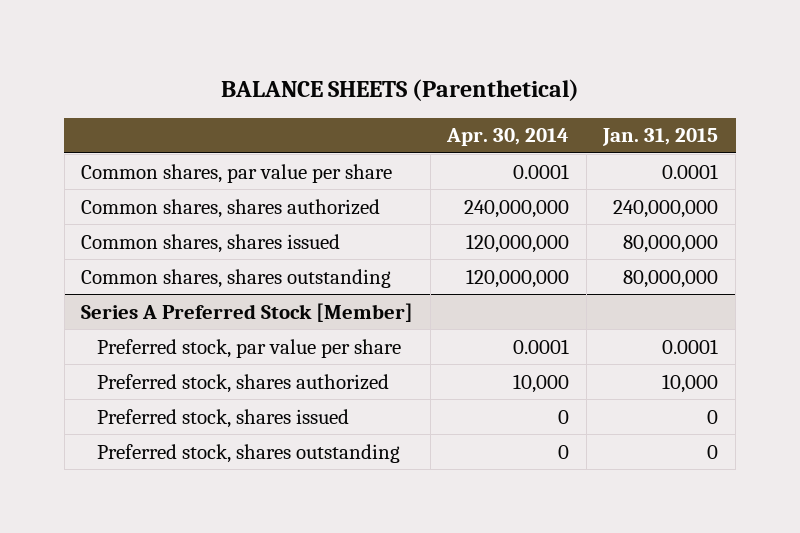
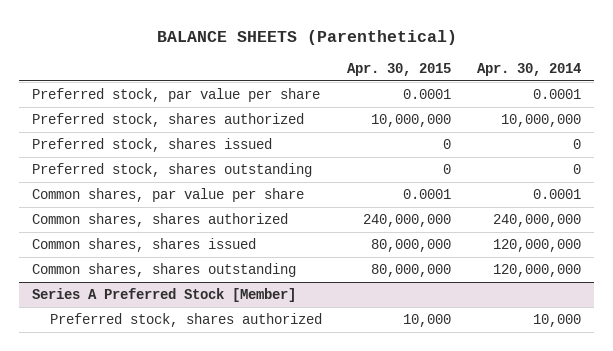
[602,128,719,147] Jan. 31, 2015 -> none
none -> [347,62,452,76] Apr. 30, 2015
none -> [32,88,321,103] Preferred stock, par value per share
none -> [32,113,305,128] Preferred stock, shares authorized
none -> [32,138,273,153] Preferred stock, shares issued
none -> [32,163,313,178] Preferred stock, shares outstanding
[96,338,401,358] Preferred stock, par value per share -> none
[96,408,349,428] Preferred stock, shares issued -> none
[96,443,400,463] Preferred stock, shares outstanding -> none

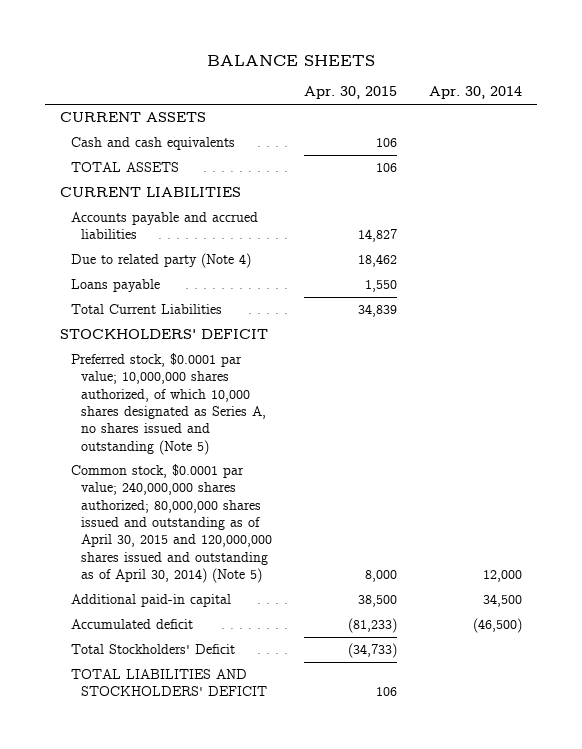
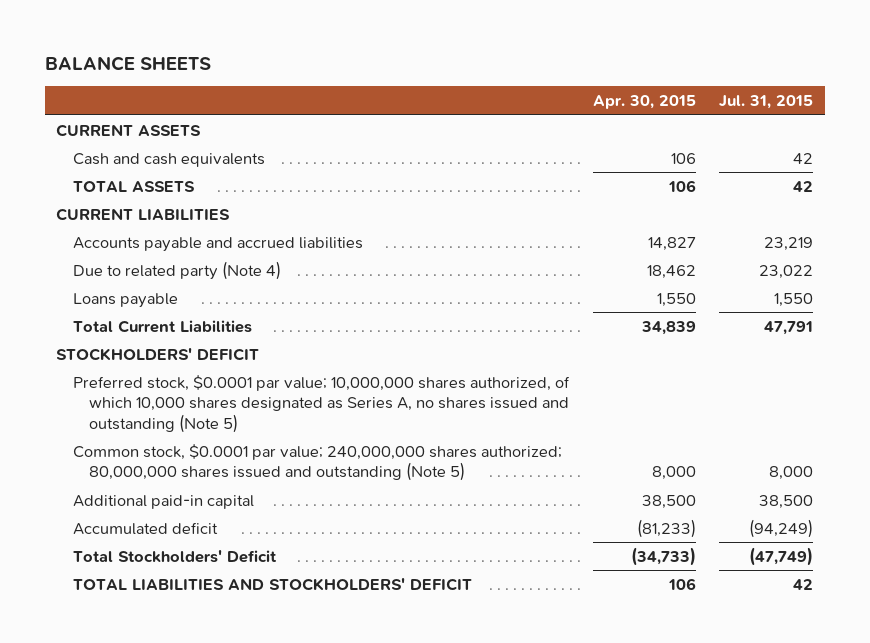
[428,86,522,100] Apr. 30, 2014 -> none
none -> [719,94,814,109] Jul. 31, 2015
[70,464,273,584] Common stock, $0.0001 par value; 240,000,000 shares authorized; 80,000,000 shares issued and outstanding as of April 30, 2015 and 120,000,000 shares issued and outstanding as of April 30, 2014) (Note 5) -> [72,443,562,482] Common stock, $0.0001 par value; 240,000,000 shares authorized; 80,000,000 shares issued and outstanding (Note 5)

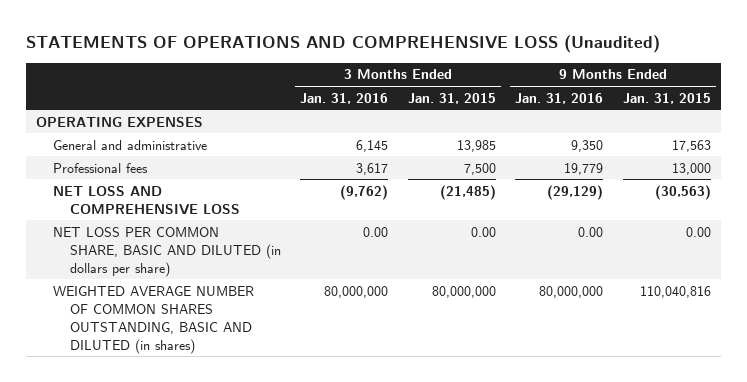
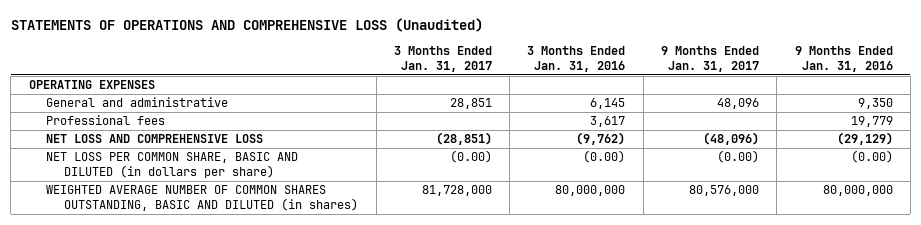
[407,92,496,104] Jan. 31, 2015 -> none
[622,92,711,104] Jan. 31, 2015 -> none
none -> [393,46,492,73] 3 Months Ended Jan. 31, 2017
none -> [660,46,759,73] 9 Months Ended Jan. 31, 2017
[363,226,389,237] 0.00 -> [583,150,626,164] (0.00)
[578,226,604,237] 0.00 -> [850,150,893,164] (0.00)

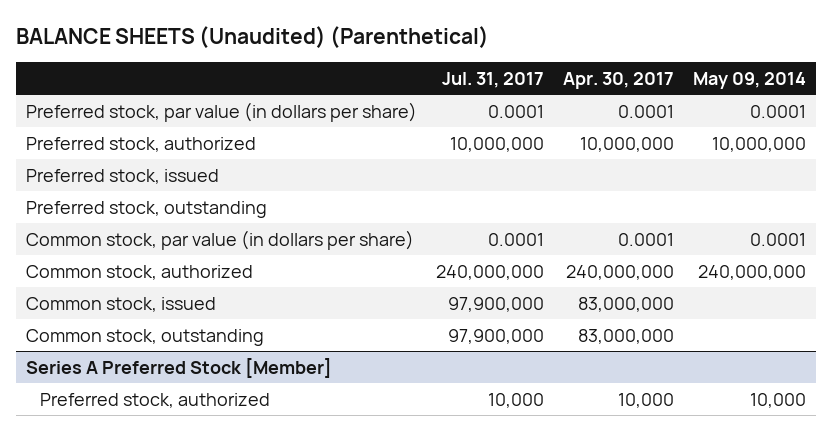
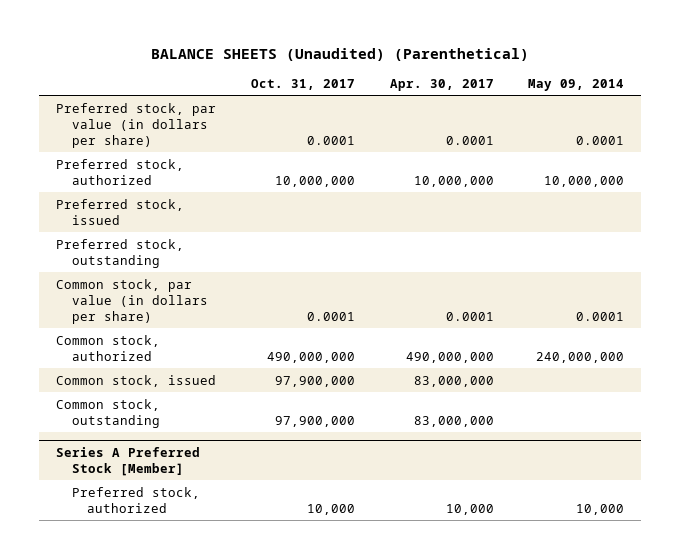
[441,71,544,88] Jul. 31, 2017 -> none
none -> [250,78,355,90] Oct. 31, 2017
[566,264,675,280] 240,000,000 -> [405,351,494,363] 490,000,000

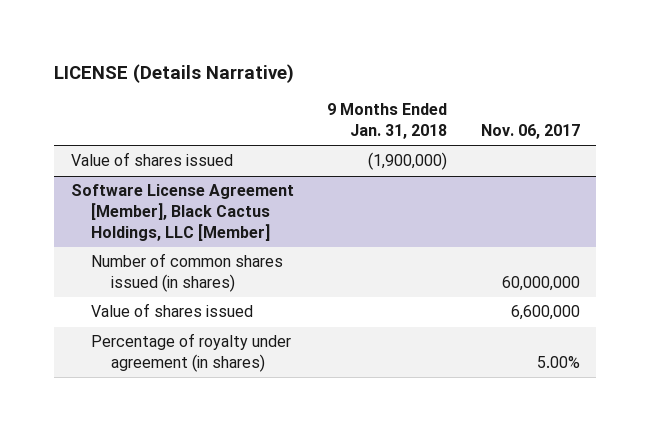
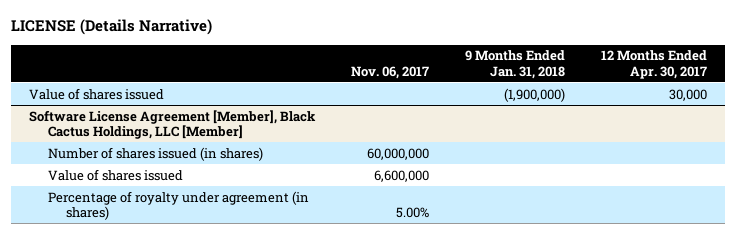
none -> [600,50,707,79] 12 Months Ended Apr. 30, 2017
[90,253,283,292] Number of common shares issued (in shares) -> [47,146,263,161] Number of shares issued (in shares)

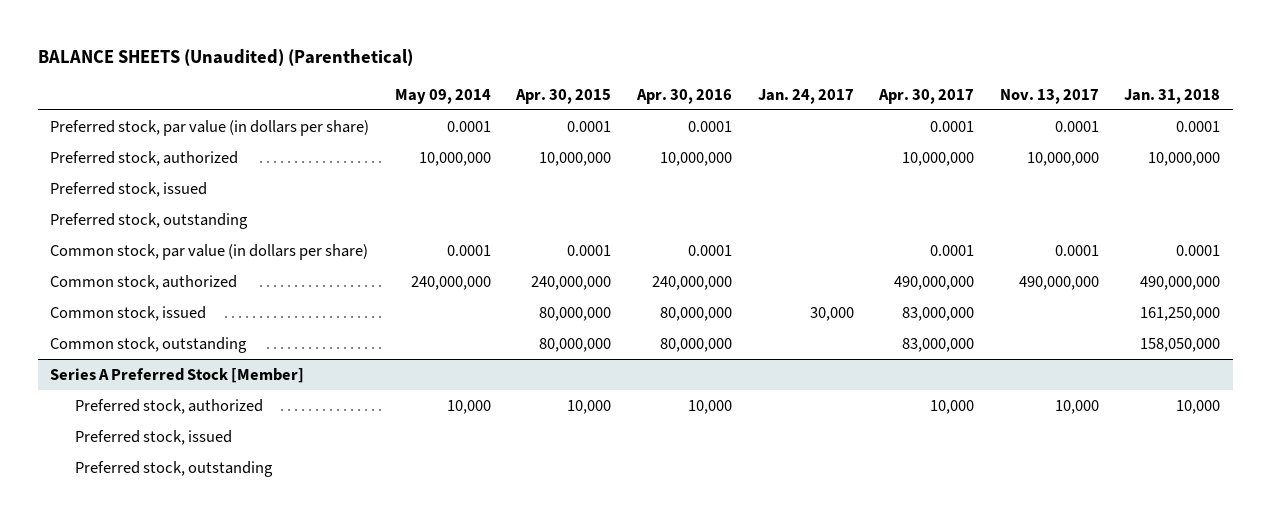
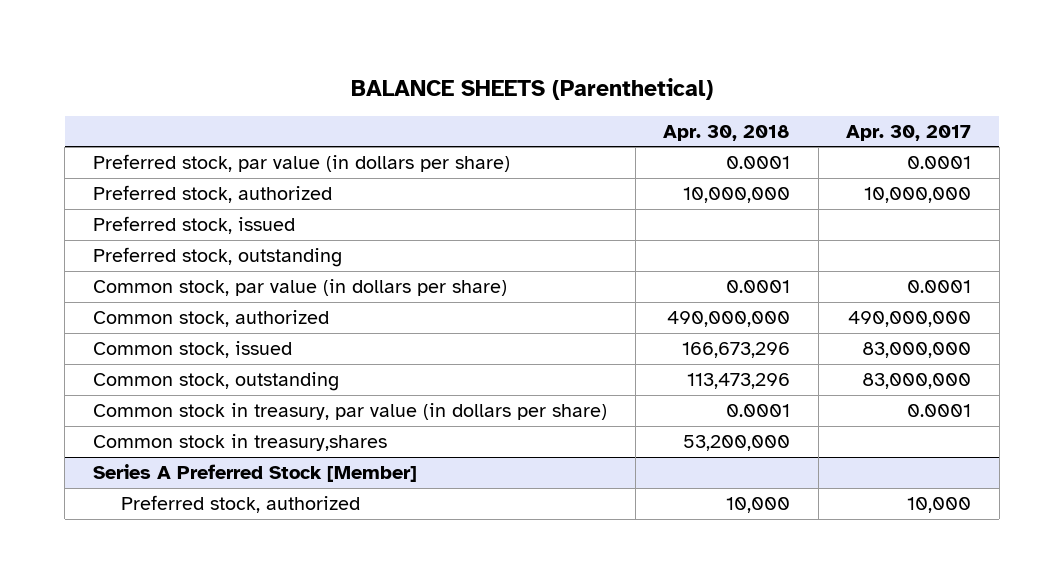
[37,48,413,66] BALANCE SHEETS (Unaudited) (Parenthetical) -> [351,77,714,100] BALANCE SHEETS (Parenthetical)
[394,88,491,104] May 09, 2014 -> none
[515,88,612,104] Apr. 30, 2015 -> none
[635,88,732,104] Apr. 30, 2016 -> none
[757,88,854,104] Jan. 24, 2017 -> none
[999,88,1099,104] Nov. 13, 2017 -> none
[1124,88,1221,104] Jan. 31, 2018 -> none
none -> [663,124,791,141] Apr. 30, 2018
none -> [93,403,608,421] Common stock in treasury, par value (in dollars per share)
none -> [93,434,388,452] Common stock in treasury,shares
[75,429,233,445] Preferred stock, issued -> none
[75,460,274,477] Preferred stock, outstanding -> none

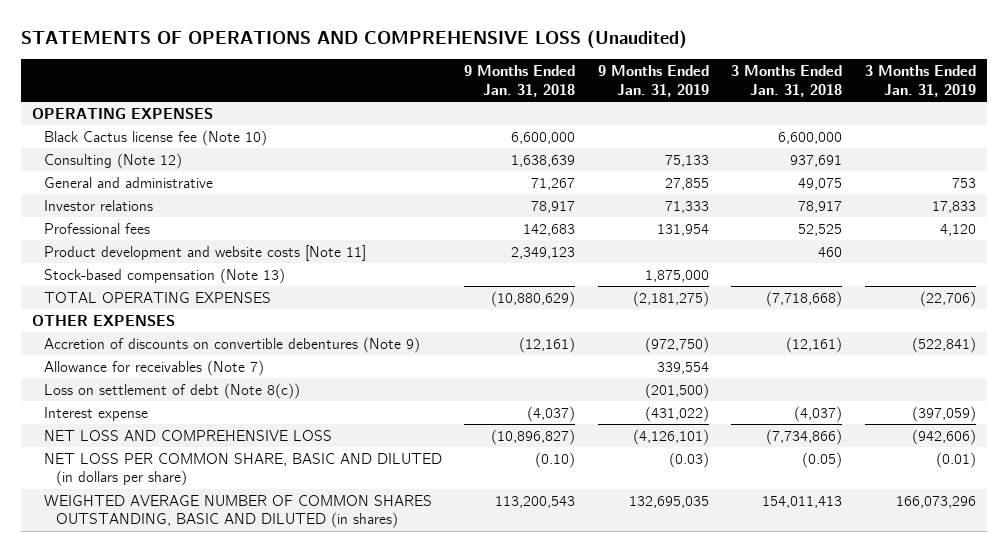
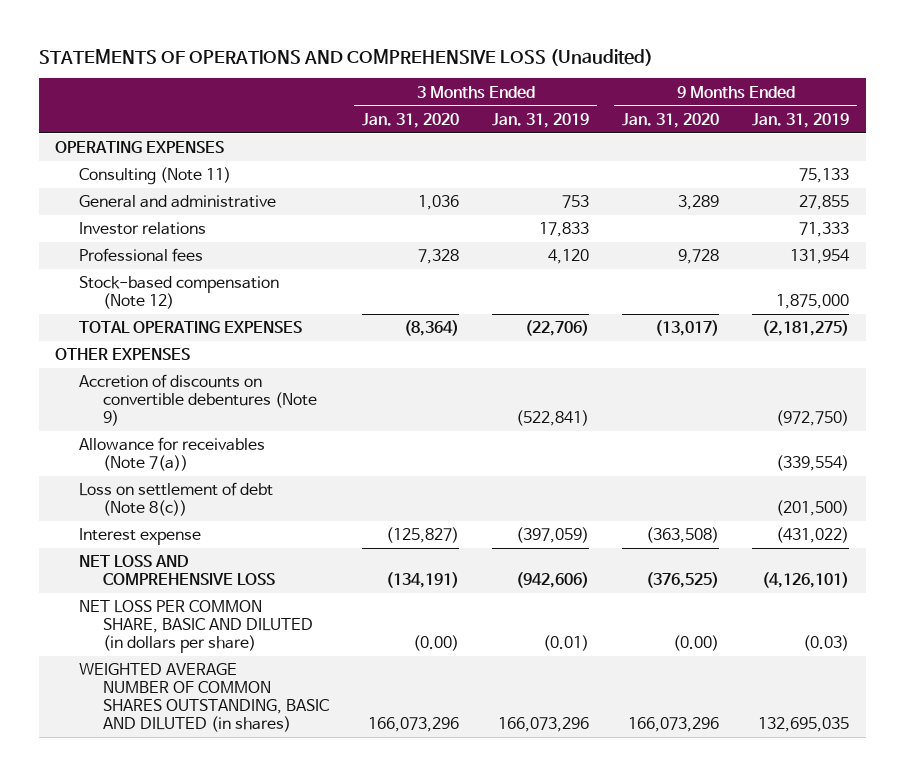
[464,65,576,97] 9 Months Ended Jan. 31, 2018 -> none
[731,65,843,97] 3 Months Ended Jan. 31, 2018 -> none
none -> [362,112,460,128] Jan. 31, 2020
none -> [622,112,720,128] Jan. 31, 2020
[44,129,268,146] Black Cactus license fee (Note 10) -> none
[44,152,183,169] Consulting (Note 12) -> [79,167,232,186] Consulting (Note 11)
[44,244,367,261] Product development and website costs [Note 11] -> none
[44,267,286,284] Stock-based compensation (Note 13) -> [79,276,280,310] Stock-based compensation (Note 12)
[44,359,265,376] Allowance for receivables (Note 7) -> [79,437,266,472] Allowance for receivables (Note 7(a))
[656,361,709,374] 339,554 -> [776,455,850,472] (339,554)

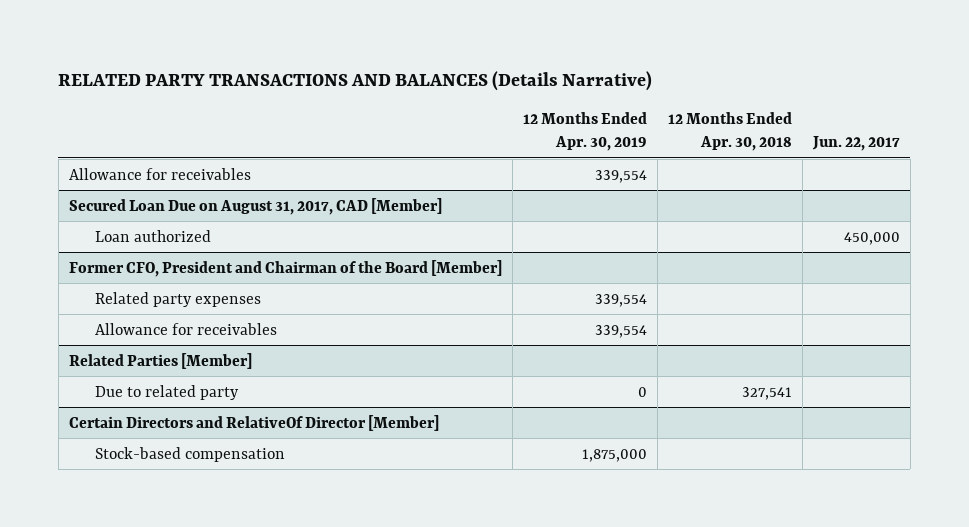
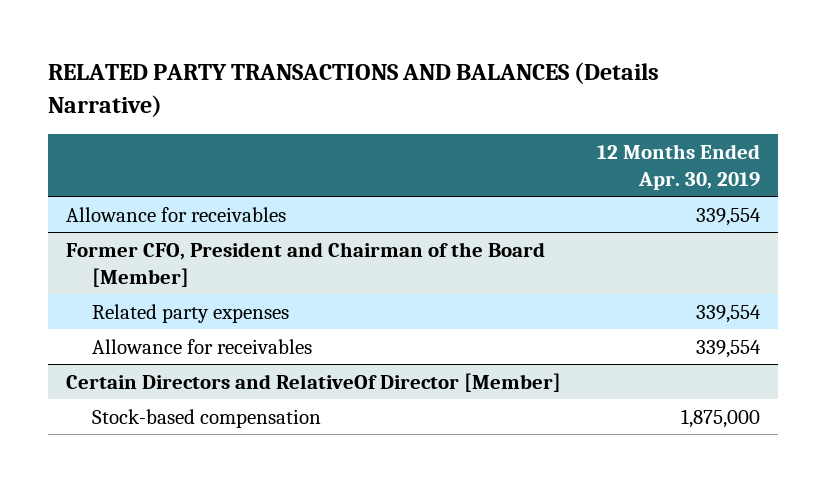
[667,112,792,152] 12 Months Ended Apr. 30, 2018 -> none
[811,136,900,152] Jun. 22, 2017 -> none
[68,197,442,215] Secured Loan Due on August 31, 2017, CAD [Member] -> none
[94,229,211,242] Loan authorized -> none
[68,352,252,369] Related Parties [Member] -> none
[94,384,239,400] Due to related party -> none

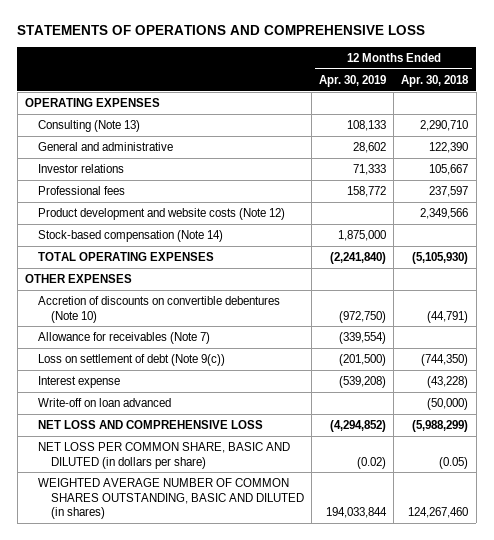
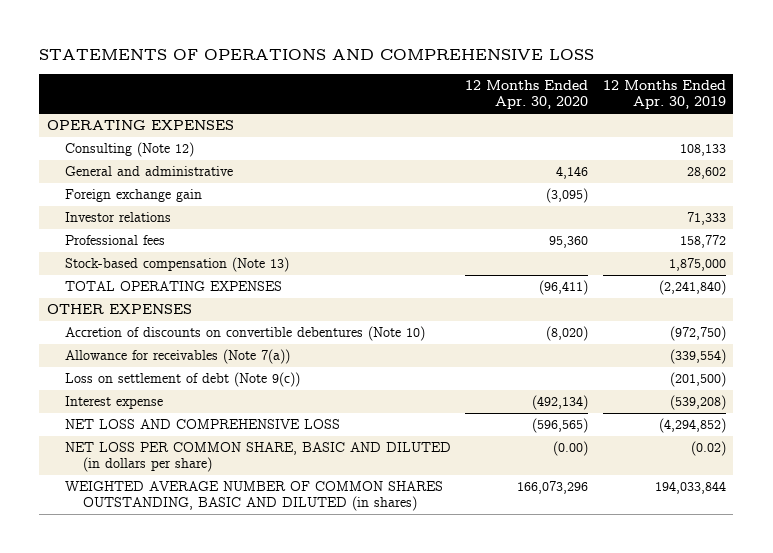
[401,74,470,87] Apr. 30, 2018 -> none
none -> [465,80,589,110] 12 Months Ended Apr. 30, 2020
[37,119,140,132] Consulting (Note 13) -> [64,142,194,158] Consulting (Note 12)
none -> [64,189,202,203] Foreign exchange gain
[37,207,285,220] Product development and website costs (Note 12) -> none
[37,229,223,242] Stock-based compensation (Note 14) -> [64,257,289,273] Stock-based compensation (Note 13)
[37,331,210,344] Allowance for receivables (Note 7) -> [64,349,290,365] Allowance for receivables (Note 7(a))
[37,397,171,407] Write-off on loan advanced -> none

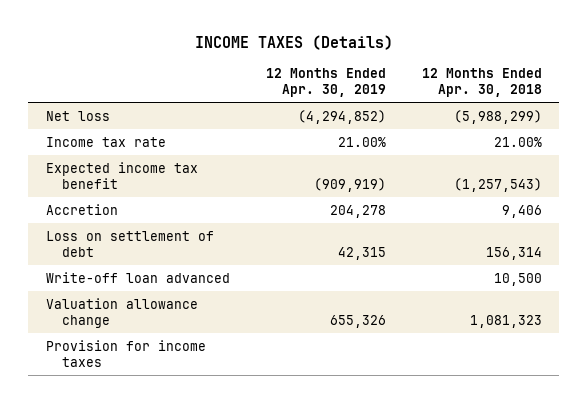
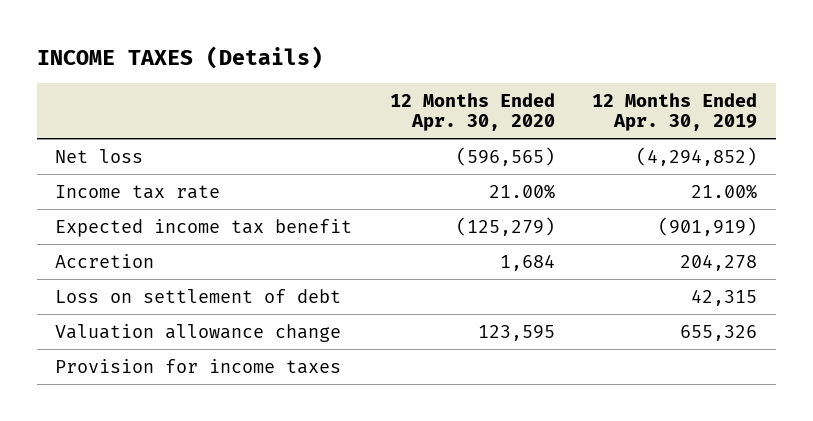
[421,67,542,97] 12 Months Ended Apr. 30, 2018 -> none
none -> [389,92,555,132] 12 Months Ended Apr. 30, 2020
[313,177,386,192] (909,919) -> [658,216,758,236] (901,919)
[45,271,230,283] Write-off loan advanced -> none

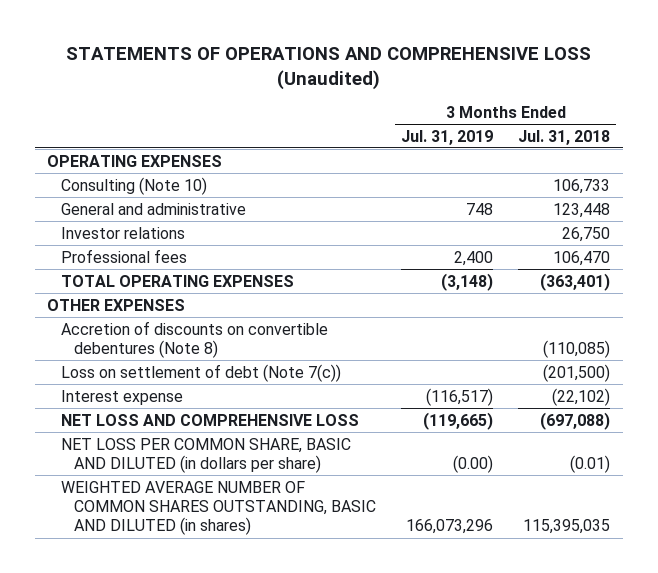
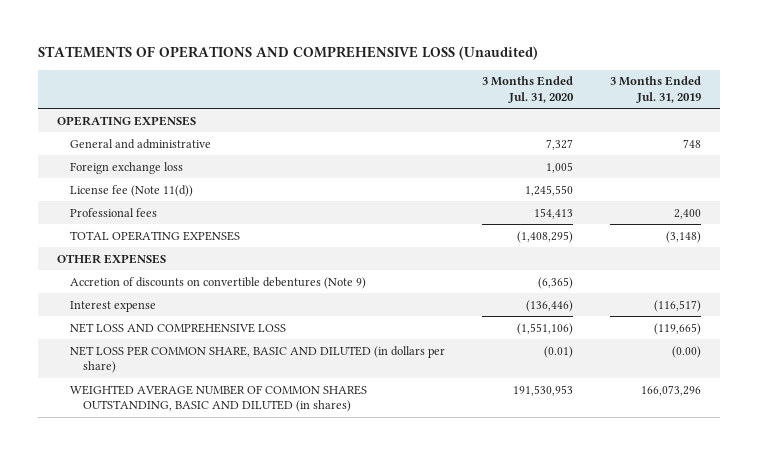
[518,129,611,145] Jul. 31, 2018 -> none
none -> [481,76,574,103] 3 Months Ended Jul. 31, 2020
[60,176,207,195] Consulting (Note 10) -> none
[60,226,185,239] Investor relations -> none
none -> [69,161,183,174] Foreign exchange loss
none -> [69,184,193,197] License fee (Note 11(d))
[60,363,341,382] Loss on settlement of debt (Note 7(c)) -> none
[60,320,328,358] Accretion of discounts on convertible debentures (Note 8) -> [69,276,366,289] Accretion of discounts on convertible debentures (Note 9)

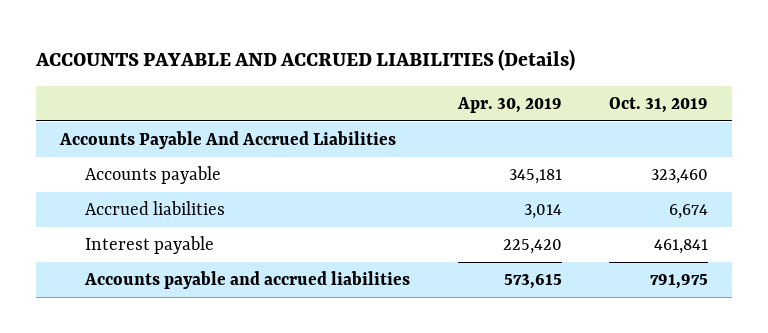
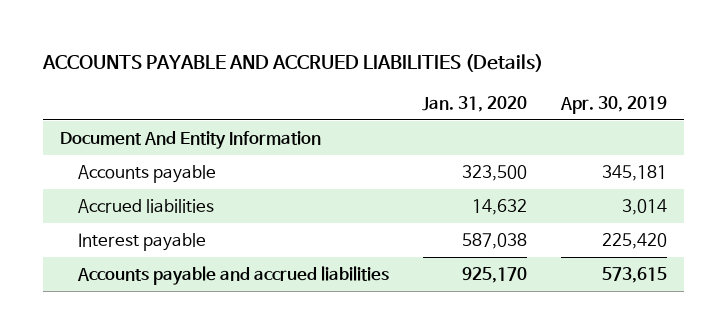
[609,96,709,113] Oct. 31, 2019 -> none
none -> [422,95,528,112] Jan. 31, 2020
[58,131,396,150] Accounts Payable And Accrued Liabilities -> [60,130,322,149] Document And Entity Information

